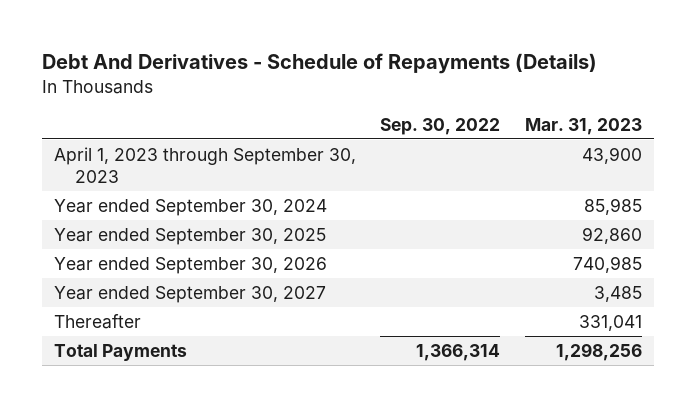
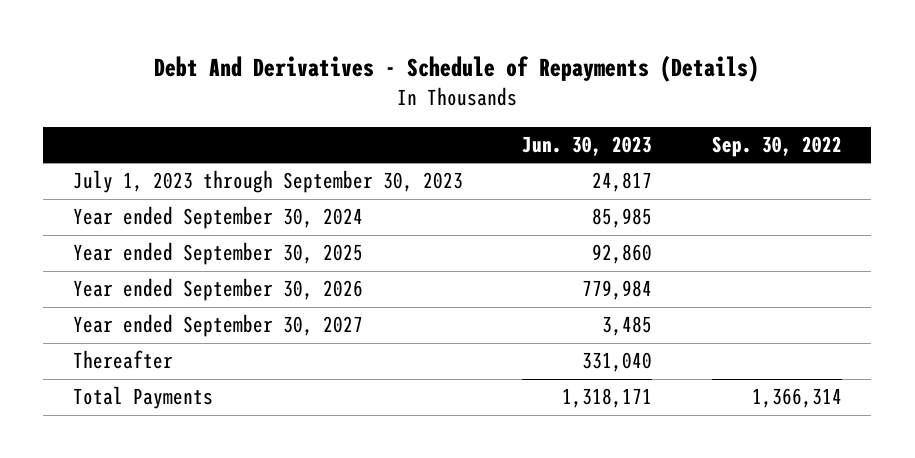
[524,117,642,135] Mar. 31, 2023 -> none
none -> [522,135,653,156] Jun. 30, 2023
[54,146,357,184] April 1, 2023 through September 30, 2023 -> [72,170,463,194] July 1, 2023 through September 30, 2023

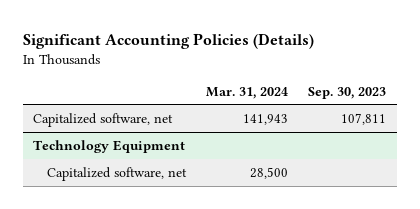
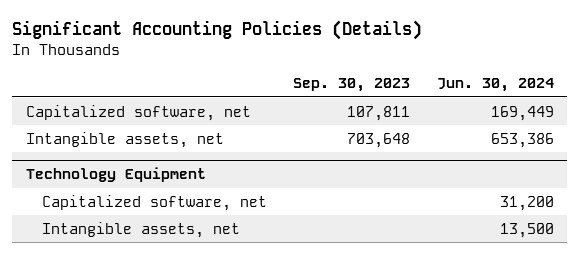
[206,86,289,99] Mar. 31, 2024 -> none
none -> [436,78,554,93] Jun. 30, 2024
none -> [25,131,224,148] Intangible assets, net
none -> [41,221,240,238] Intangible assets, net

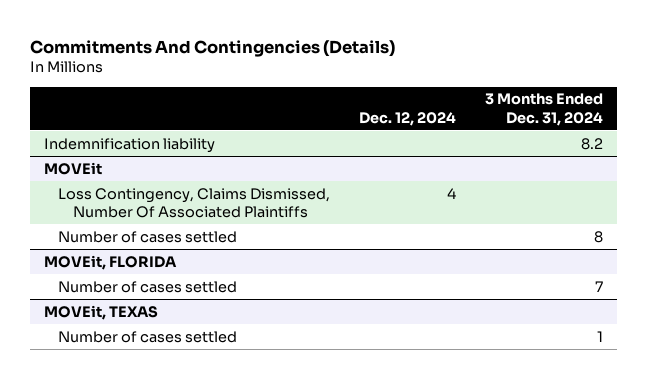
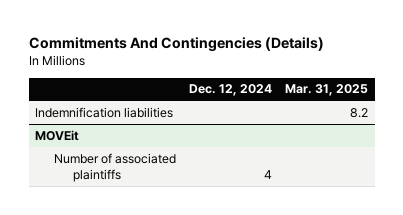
[485,93,604,126] 3 Months Ended Dec. 31, 2024 -> none
none -> [285,84,369,97] Mar. 31, 2025
[44,137,216,153] Indemnification liability -> [35,106,174,118] Indemnification liabilities
[58,230,238,243] Number of cases settled -> none
[44,254,178,270] MOVEit, FLORIDA -> none
[58,280,238,293] Number of cases settled -> none
[44,304,159,320] MOVEit, TEXAS -> none
[58,330,238,343] Number of cases settled -> none
[58,187,331,219] Loss Contingency, Claims Dismissed, Number Of Associated Plaintiffs -> [54,152,177,182] Number of associated plaintiffs

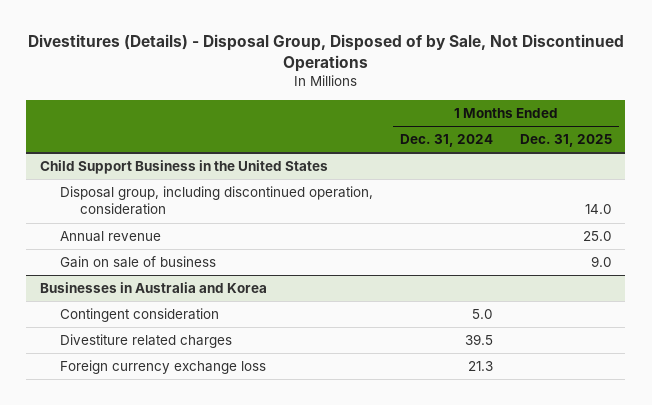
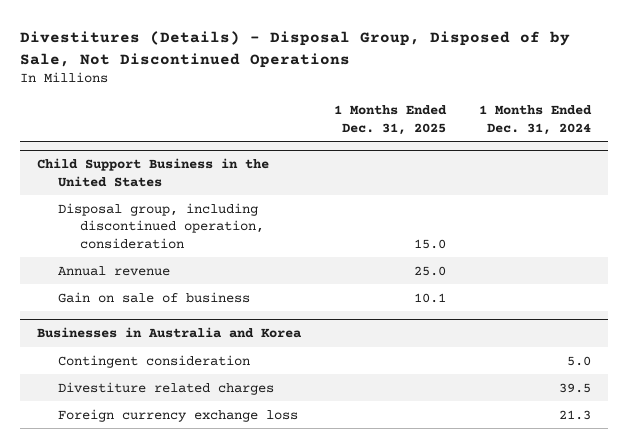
[584,204,612,215] 14.0 -> [413,238,446,249] 15.0
[590,256,612,268] 9.0 -> [413,292,446,303] 10.1

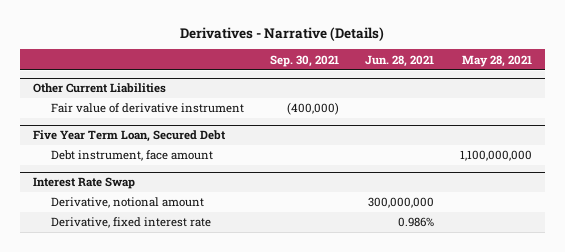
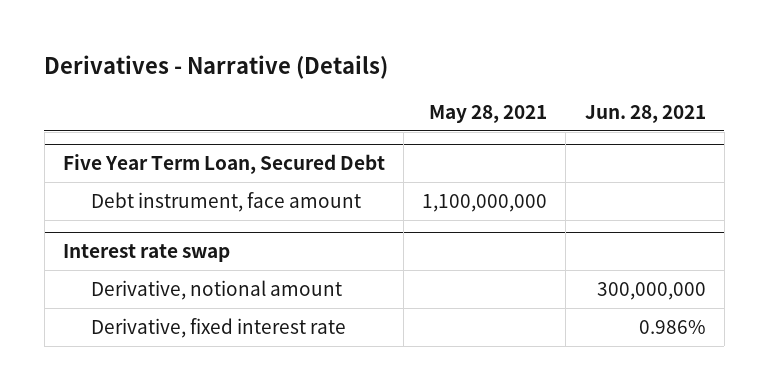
[269,54,339,67] Sep. 30, 2021 -> none
[32,83,166,94] Other Current Liabilities -> none
[50,103,244,114] Fair value of derivative instrument -> none
[32,177,135,190] Interest Rate Swap -> [62,244,230,263] Interest rate swap

